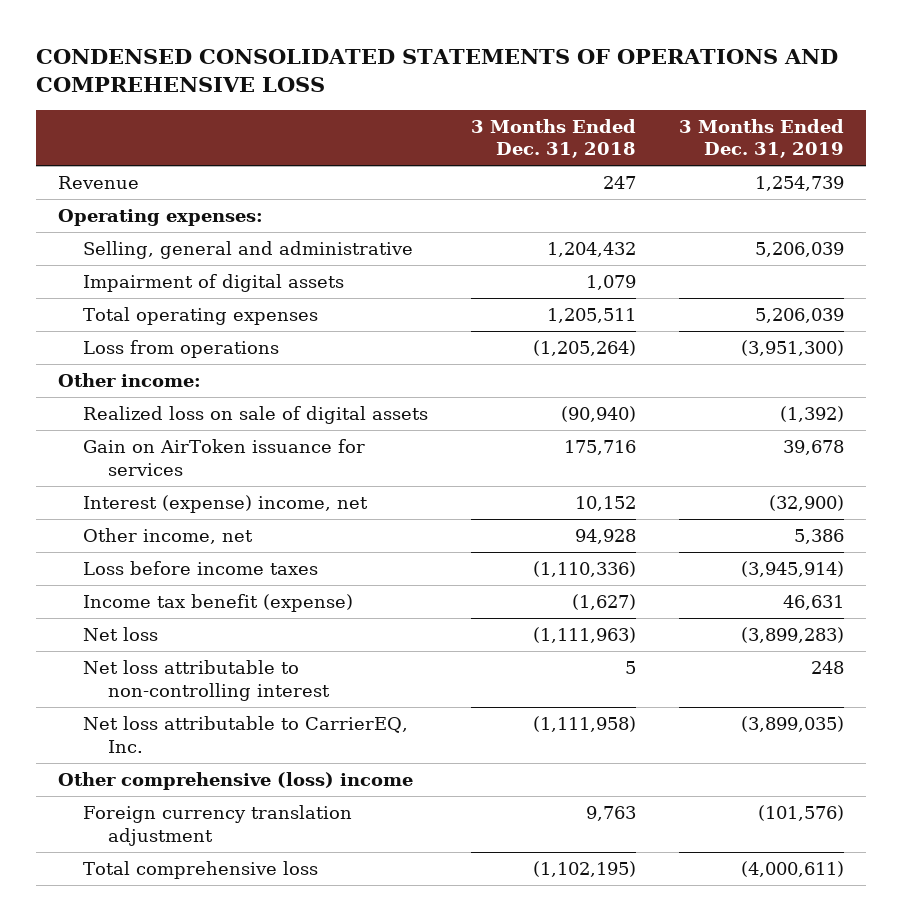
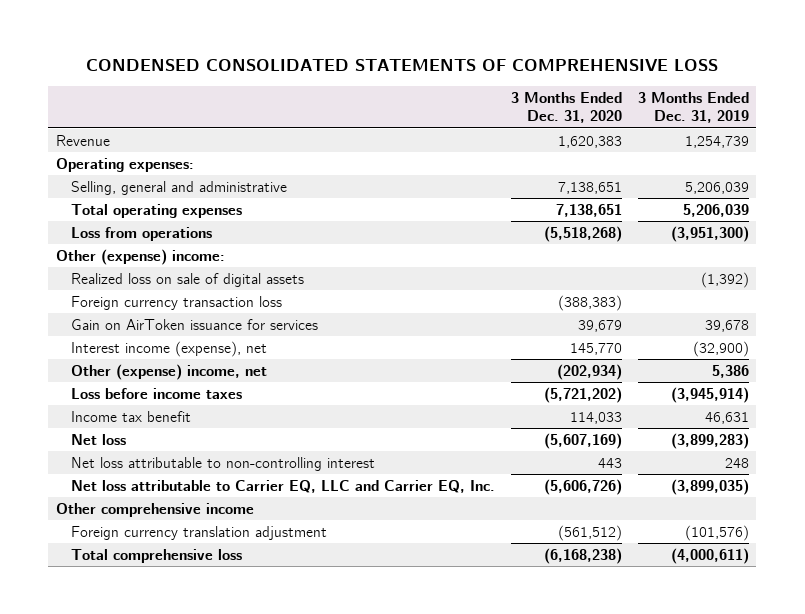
[35,48,838,92] CONDENSED CONSOLIDATED STATEMENTS OF OPERATIONS AND COMPREHENSIVE LOSS -> [86,59,719,72] CONDENSED CONSOLIDATED STATEMENTS OF COMPREHENSIVE LOSS
[471,118,637,159] 3 Months Ended Dec. 31, 2018 -> none
none -> [511,92,623,124] 3 Months Ended Dec. 31, 2020
[82,273,344,292] Impairment of digital assets -> none
[57,372,201,387] Other income: -> [55,248,225,265] Other (expense) income:
none -> [71,295,283,310] Foreign currency transaction loss
[82,494,368,513] Interest (expense) income, net -> [71,340,268,357] Interest income (expense), net
[82,527,253,544] Other income, net -> [71,363,268,380] Other (expense) income, net
[82,593,353,612] Income tax benefit (expense) -> [71,410,192,422] Income tax benefit
[82,715,408,753] Net loss attributable to CarrierEQ, Inc. -> [71,479,496,493] Net loss attributable to Carrier EQ, LLC and Carrier EQ, Inc.
[57,771,413,790] Other comprehensive (loss) income -> [55,502,254,517] Other comprehensive income

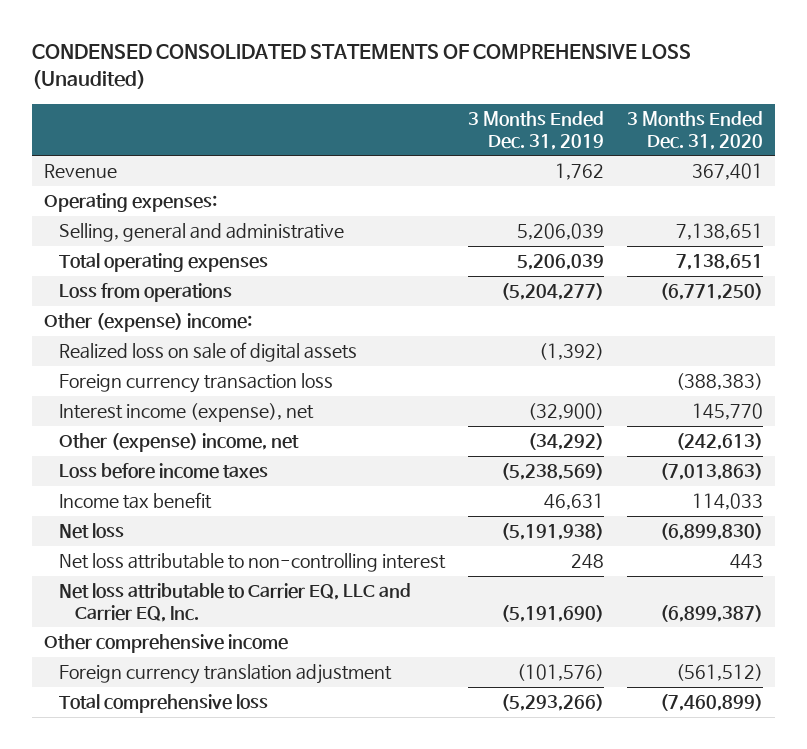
[86,59,719,72] CONDENSED CONSOLIDATED STATEMENTS OF COMPREHENSIVE LOSS -> [32,44,692,90] CONDENSED CONSOLIDATED STATEMENTS OF COMPREHENSIVE LOSS (Unaudited)
[558,135,623,148] 1,620,383 -> [692,163,764,181] 367,401
[684,135,749,148] 1,254,739 -> [555,163,605,181] 1,762
[544,225,623,242] (5,518,268) -> [660,283,764,301] (6,771,250)
[670,225,749,242] (3,951,300) -> [501,283,605,301] (5,204,277)
[71,318,319,330] Gain on AirToken issuance for services -> none
[557,363,623,380] (202,934) -> [676,433,764,451] (242,613)
[711,364,749,378] 5,386 -> [528,433,605,451] (34,292)
[544,386,623,403] (5,721,202) -> [660,463,764,481] (7,013,863)
[670,386,749,403] (3,945,914) -> [501,463,605,481] (5,238,569)
[544,432,623,449] (5,607,169) -> [660,523,764,541] (6,899,830)
[670,432,749,449] (3,899,283) -> [501,523,605,541] (5,191,938)
[544,478,623,495] (5,606,726) -> [660,604,764,622] (6,899,387)
[670,478,749,495] (3,899,035) -> [501,604,605,622] (5,191,690)
[544,547,623,564] (6,168,238) -> [660,694,764,712] (7,460,899)
[670,547,749,564] (4,000,611) -> [501,694,605,712] (5,293,266)

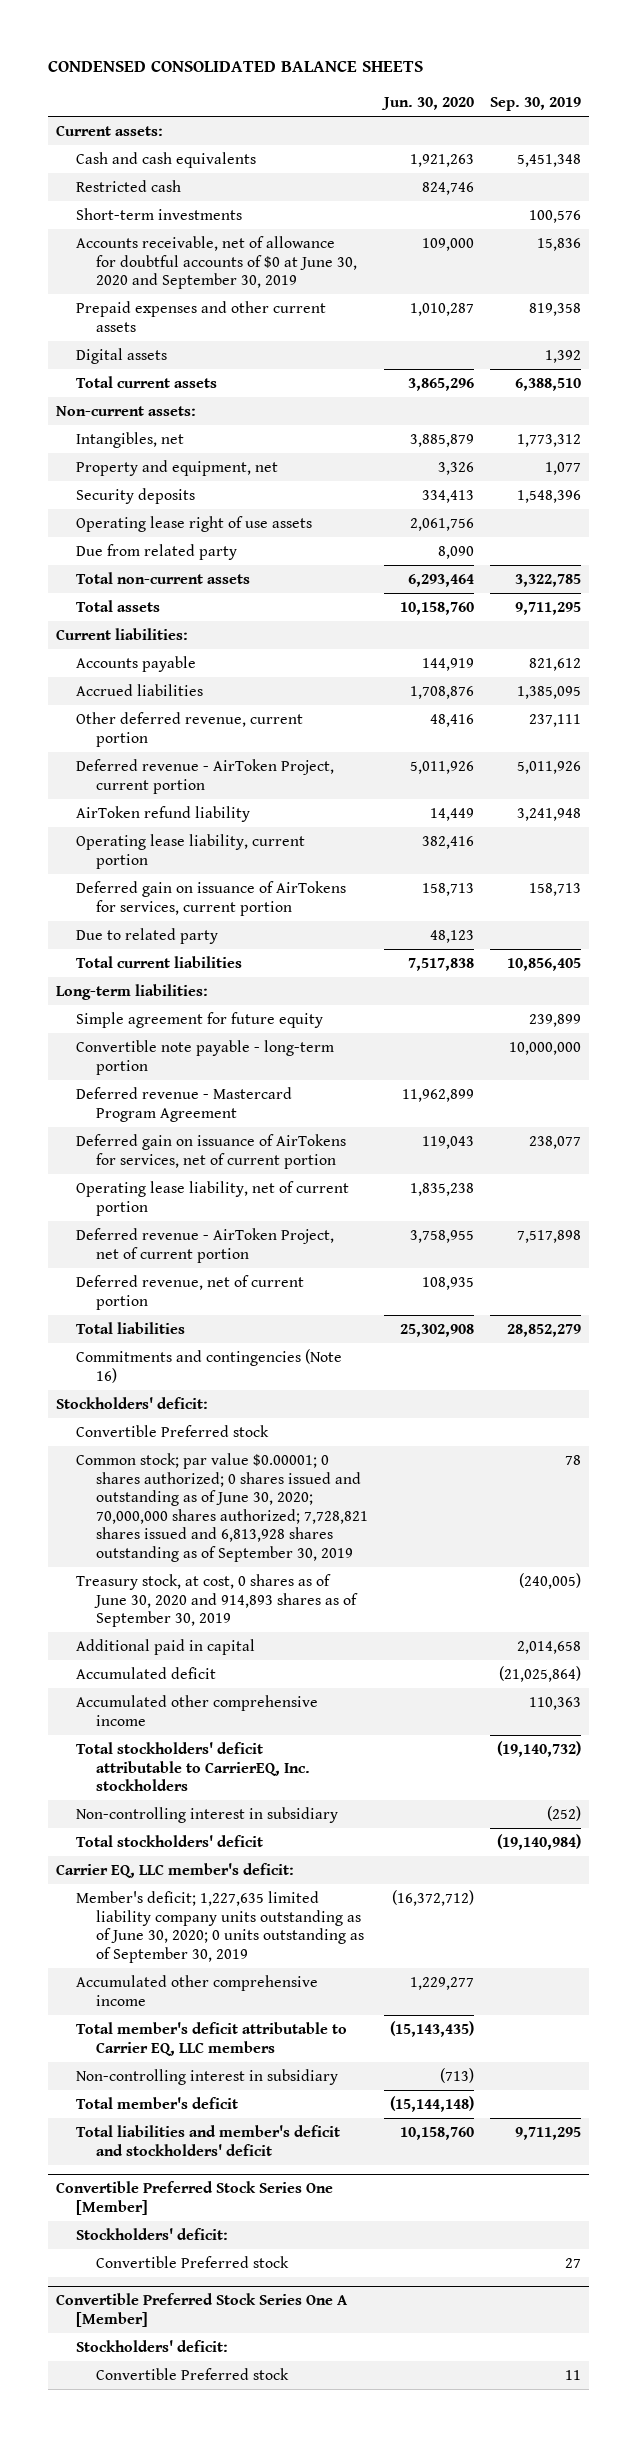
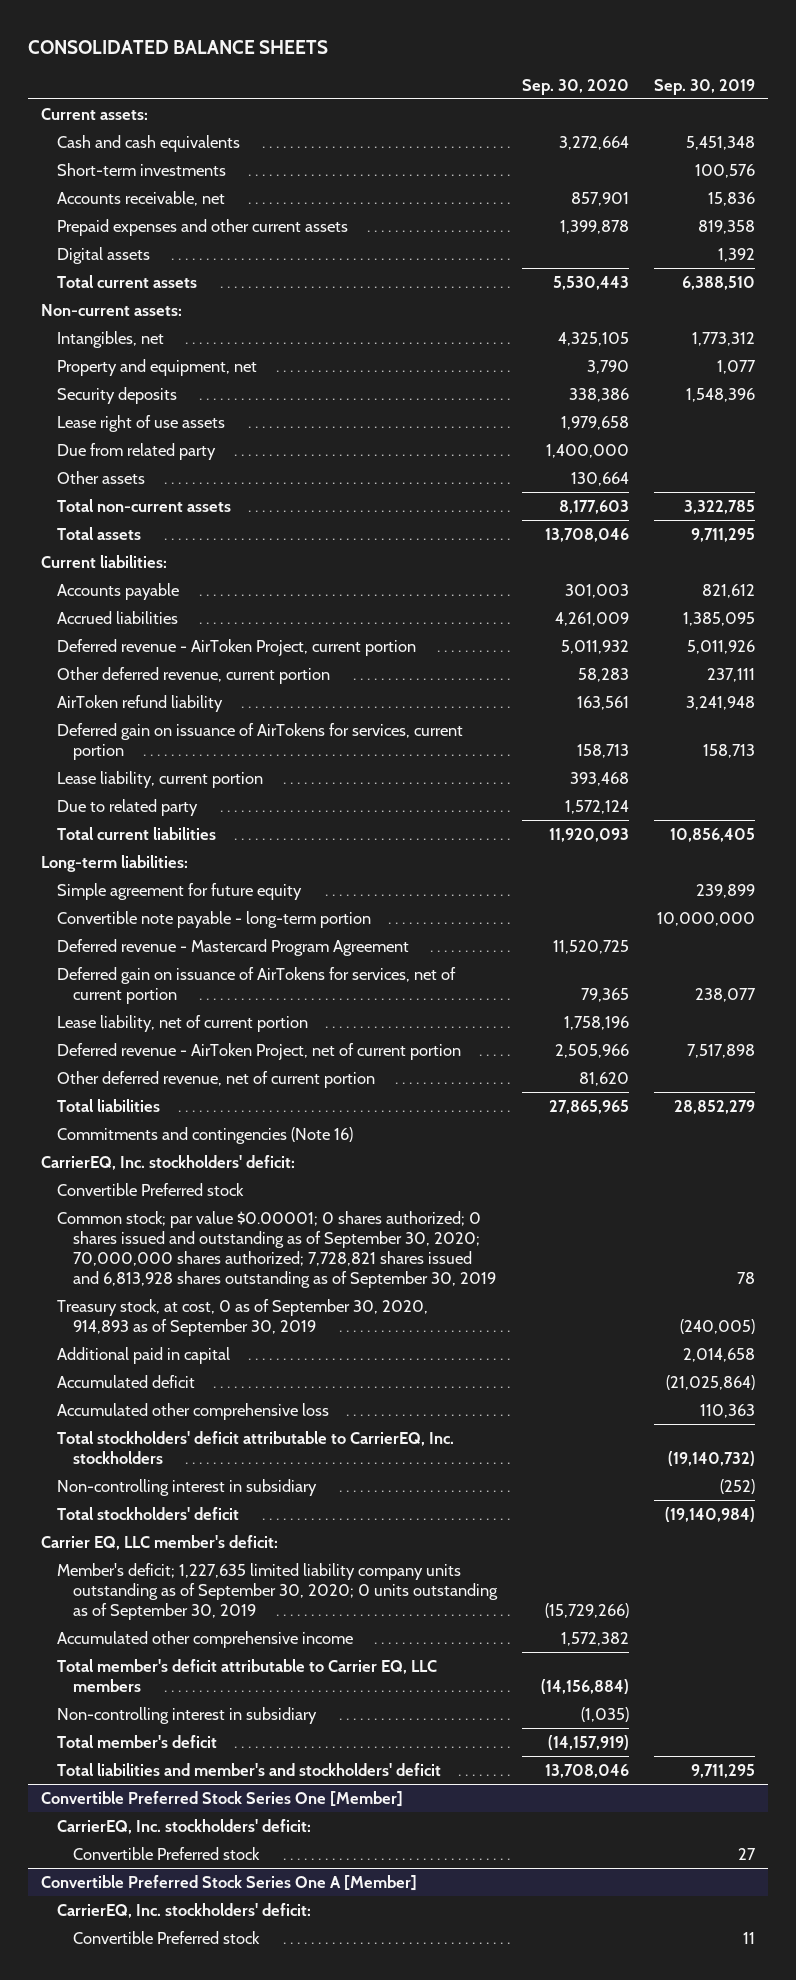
[47,61,423,73] CONDENSED CONSOLIDATED BALANCE SHEETS -> [28,40,329,55] CONSOLIDATED BALANCE SHEETS
[381,97,475,111] Jun. 30, 2020 -> none
none -> [522,78,630,95] Sep. 30, 2020
[76,179,182,192] Restricted cash -> none
[76,235,358,290] Accounts receivable, net of allowance for doubtful accounts of $0 at June 30, 2020 and September 30, 2019 -> [57,190,226,206] Accounts receivable, net
[76,515,313,532] Operating lease right of use assets -> [57,414,226,432] Lease right of use assets
none -> [57,470,146,484] Other assets
[76,711,304,747] Other deferred revenue, current portion -> [57,666,331,684] Other deferred revenue, current portion
[76,833,306,869] Operating lease liability, current portion -> none
none -> [57,770,264,788] Lease liability, current portion
[76,1180,350,1216] Operating lease liability, net of current portion -> [57,1014,309,1032] Lease liability, net of current portion
[76,1274,305,1310] Deferred revenue, net of current portion -> [57,1070,376,1088] Other deferred revenue, net of current portion
[55,1396,208,1409] Stockholders' deficit: -> [40,1154,295,1170] CarrierEQ, Inc. stockholders' deficit:
[76,1452,369,1563] Common stock; par value $0.00001; 0 shares authorized; 0 shares issued and outstanding as of June 30, 2020; 70,000,000 shares authorized; 7,728,821 shares issued and 6,813,928 shares outstanding as of September 30, 2019 -> [57,1210,497,1288] Common stock; par value $0.00001; 0 shares authorized; 0 shares issued and outstanding as of September 30, 2020; 70,000,000 shares authorized; 7,728,821 shares issued and 6,813,928 shares outstanding as of September 30, 2019
[76,1573,359,1628] Treasury stock, at cost, 0 shares as of June 30, 2020 and 914,893 shares as of September 30, 2019 -> [57,1298,429,1336] Treasury stock, at cost, 0 as of September 30, 2020, 914,893 as of September 30, 2019
[76,1694,319,1726] Accumulated other comprehensive income -> [57,1402,330,1420] Accumulated other comprehensive loss
[76,1890,365,1963] Member's deficit; 1,227,635 limited liability company units outstanding as of June 30, 2020; 0 units outstanding as of September 30, 2019 -> [57,1562,499,1620] Member's deficit; 1,227,635 limited liability company units outstanding as of September 30, 2020; 0 units outstanding as of September 30, 2019
[76,2124,341,2156] Total liabilities and member's deficit and stockholders' deficit -> [57,1762,442,1776] Total liabilities and member's and stockholders' deficit
[76,2227,229,2240] Stockholders' deficit: -> [57,1818,312,1834] CarrierEQ, Inc. stockholders' deficit:
[76,2339,229,2352] Stockholders' deficit: -> [57,1902,312,1918] CarrierEQ, Inc. stockholders' deficit:

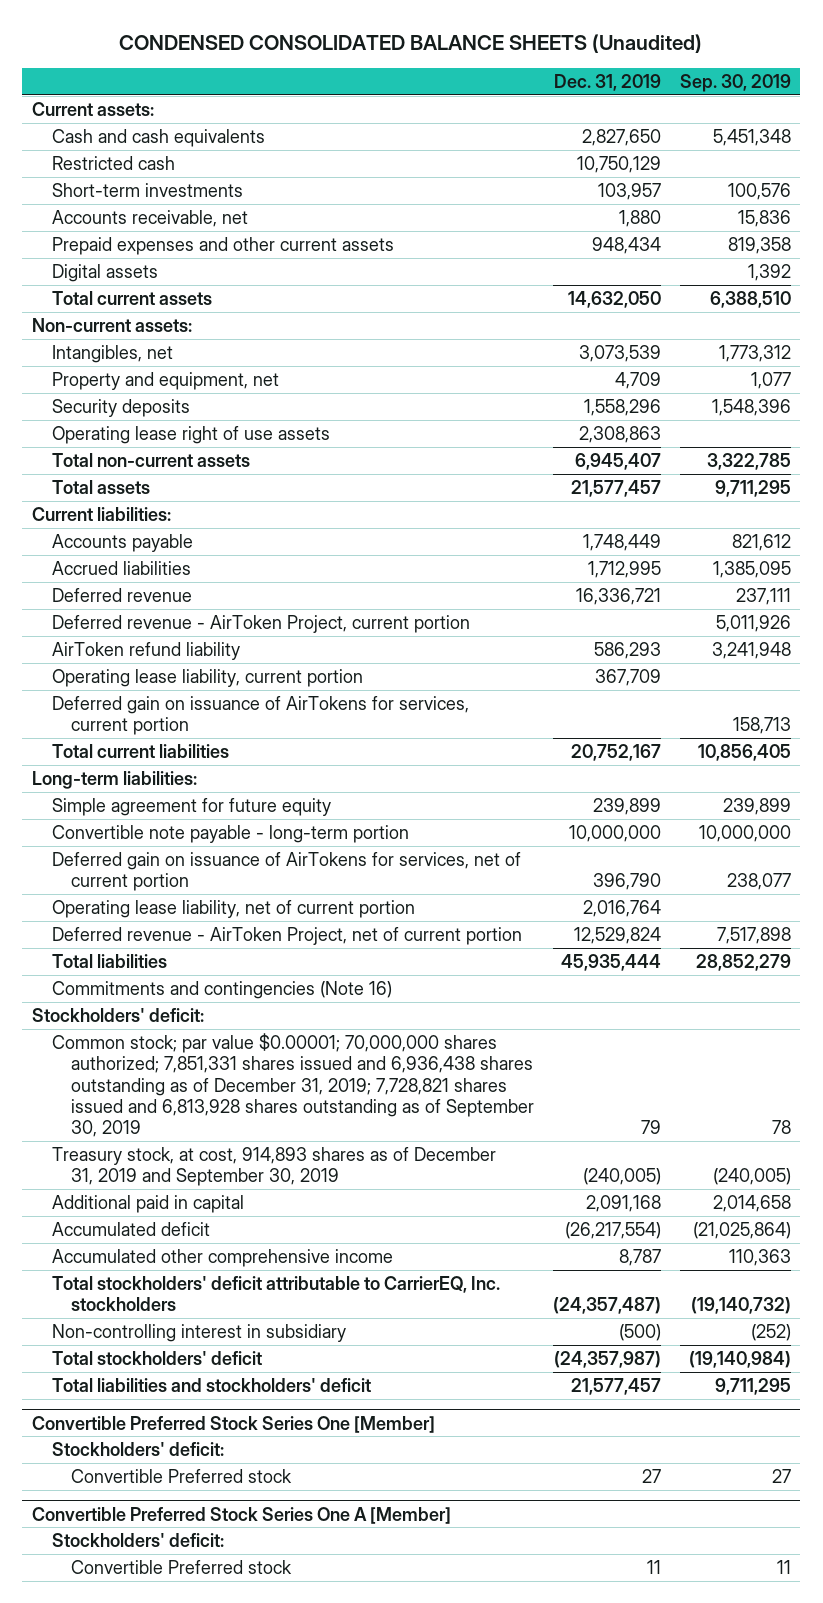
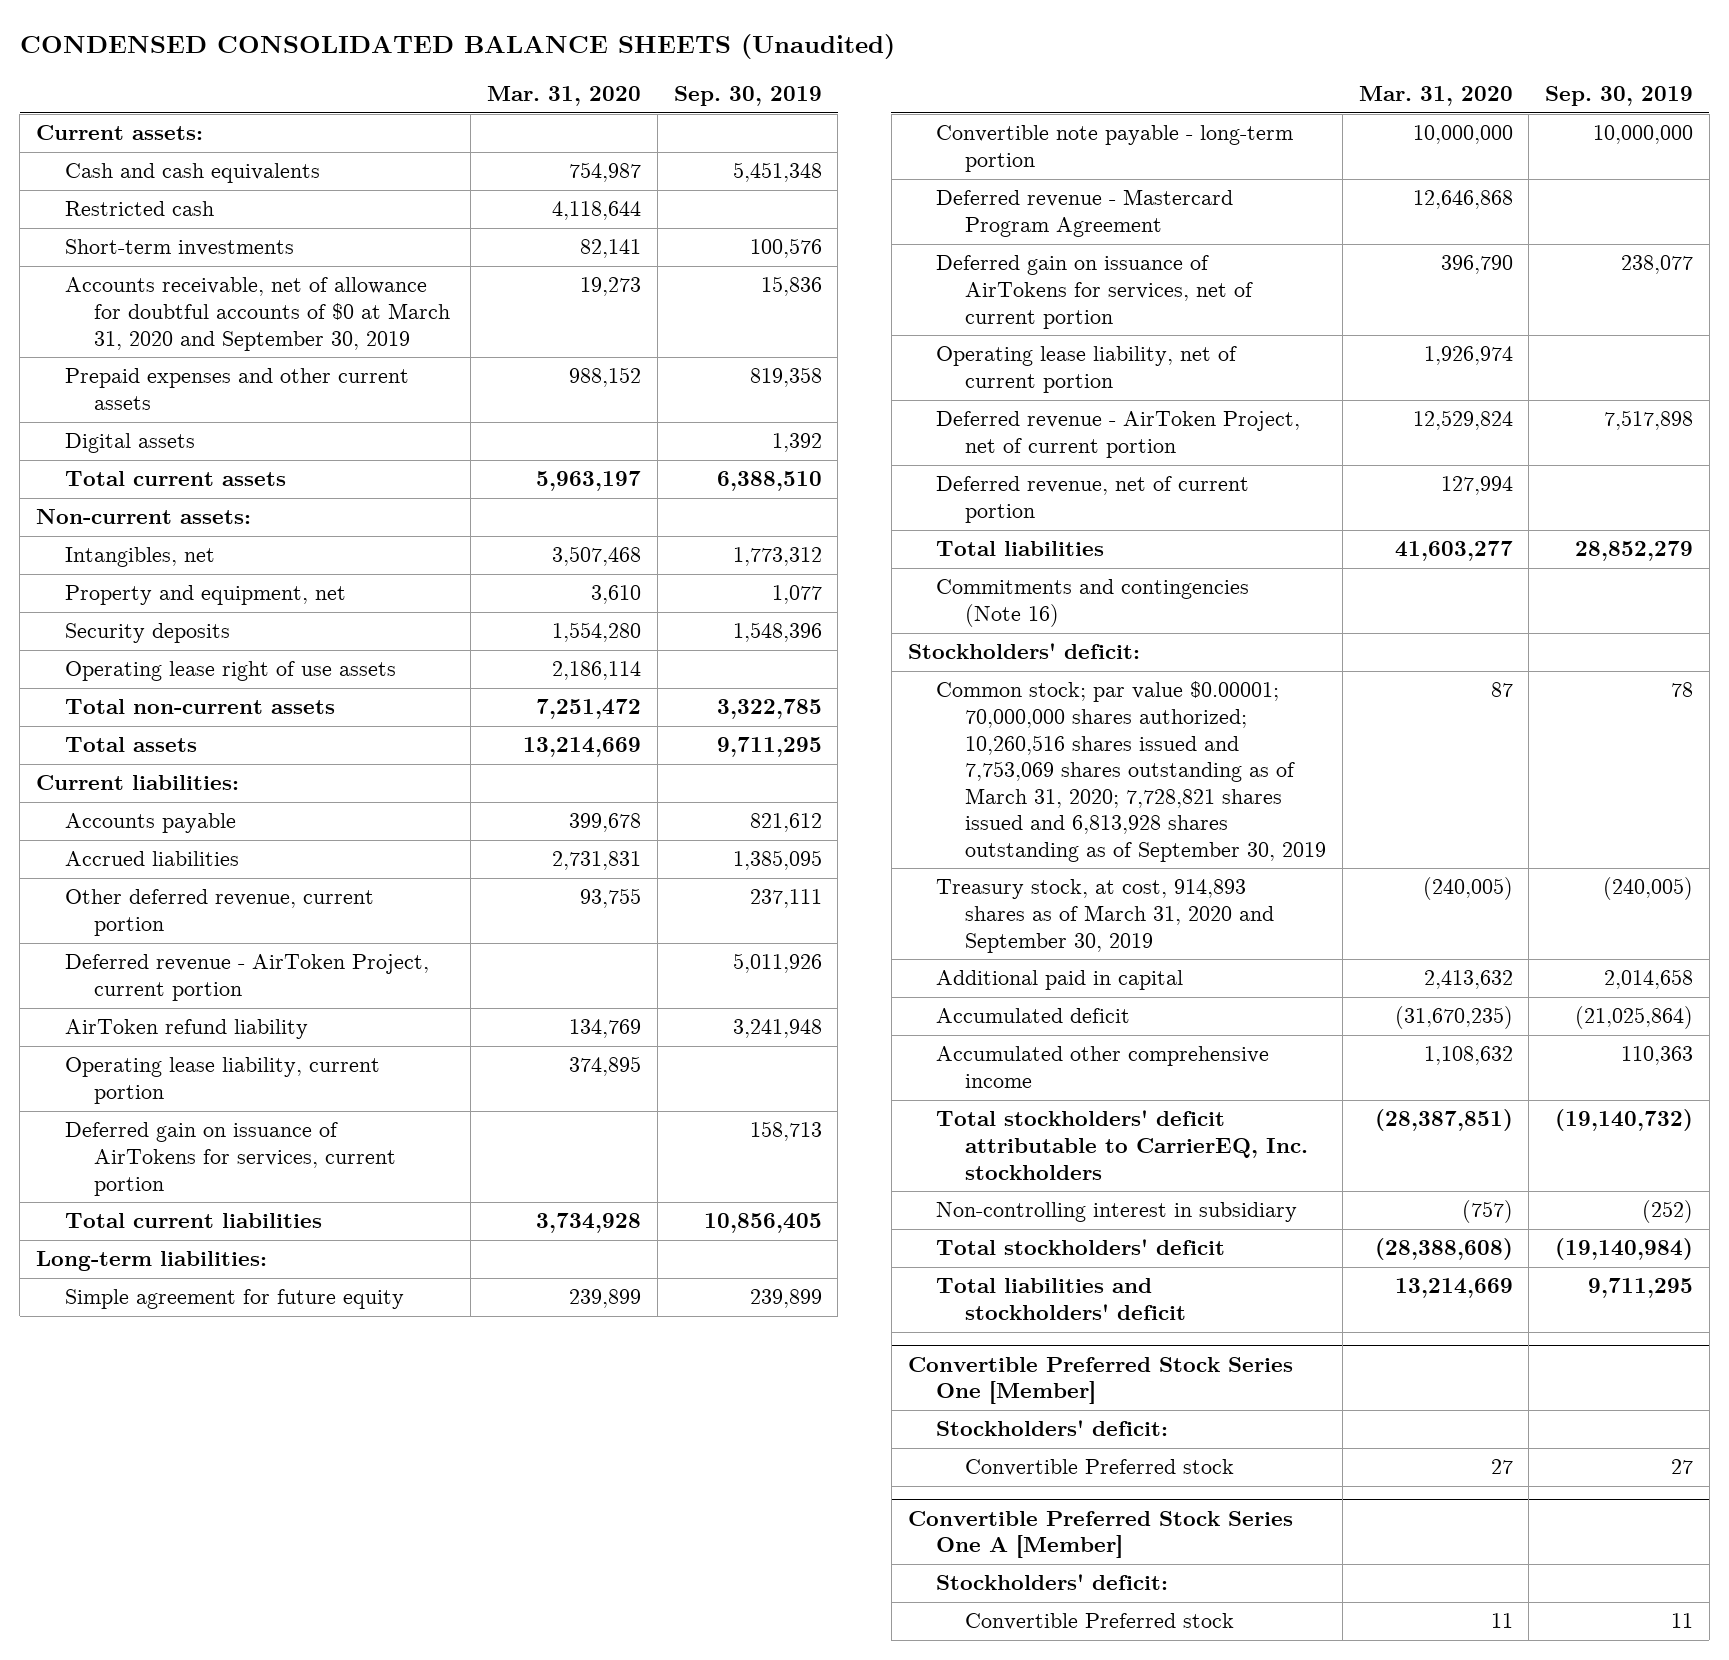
[554,74,662,92] Dec. 31, 2019 -> none
none -> [487,85,642,106] Mar. 31, 2020
[51,209,248,227] Accounts receivable, net -> [64,277,450,351] Accounts receivable, net of allowance for doubtful accounts of $0 at March 31, 2020 and September 30, 2019
[51,587,192,602] Deferred revenue -> [64,889,374,936] Other deferred revenue, current portion
none -> [936,189,1234,237] Deferred revenue - Mastercard Program Agreement
none -> [936,476,1250,523] Deferred revenue, net of current portion
[51,1032,535,1138] Common stock; par value $0.00001; 70,000,000 shares authorized; 7,851,331 shares issued and 6,936,438 shares outstanding as of December 31, 2019; 7,728,821 shares issued and 6,813,928 shares outstanding as of September 30, 2019 -> [936,681,1327,862] Common stock; par value $0.00001; 70,000,000 shares authorized; 10,260,516 shares issued and 7,753,069 shares outstanding as of March 31, 2020; 7,728,821 shares issued and 6,813,928 shares outstanding as of September 30, 2019
[51,1146,496,1187] Treasury stock, at cost, 914,893 shares as of December 31, 2019 and September 30, 2019 -> [936,879,1275,953] Treasury stock, at cost, 914,893 shares as of March 31, 2020 and September 30, 2019

